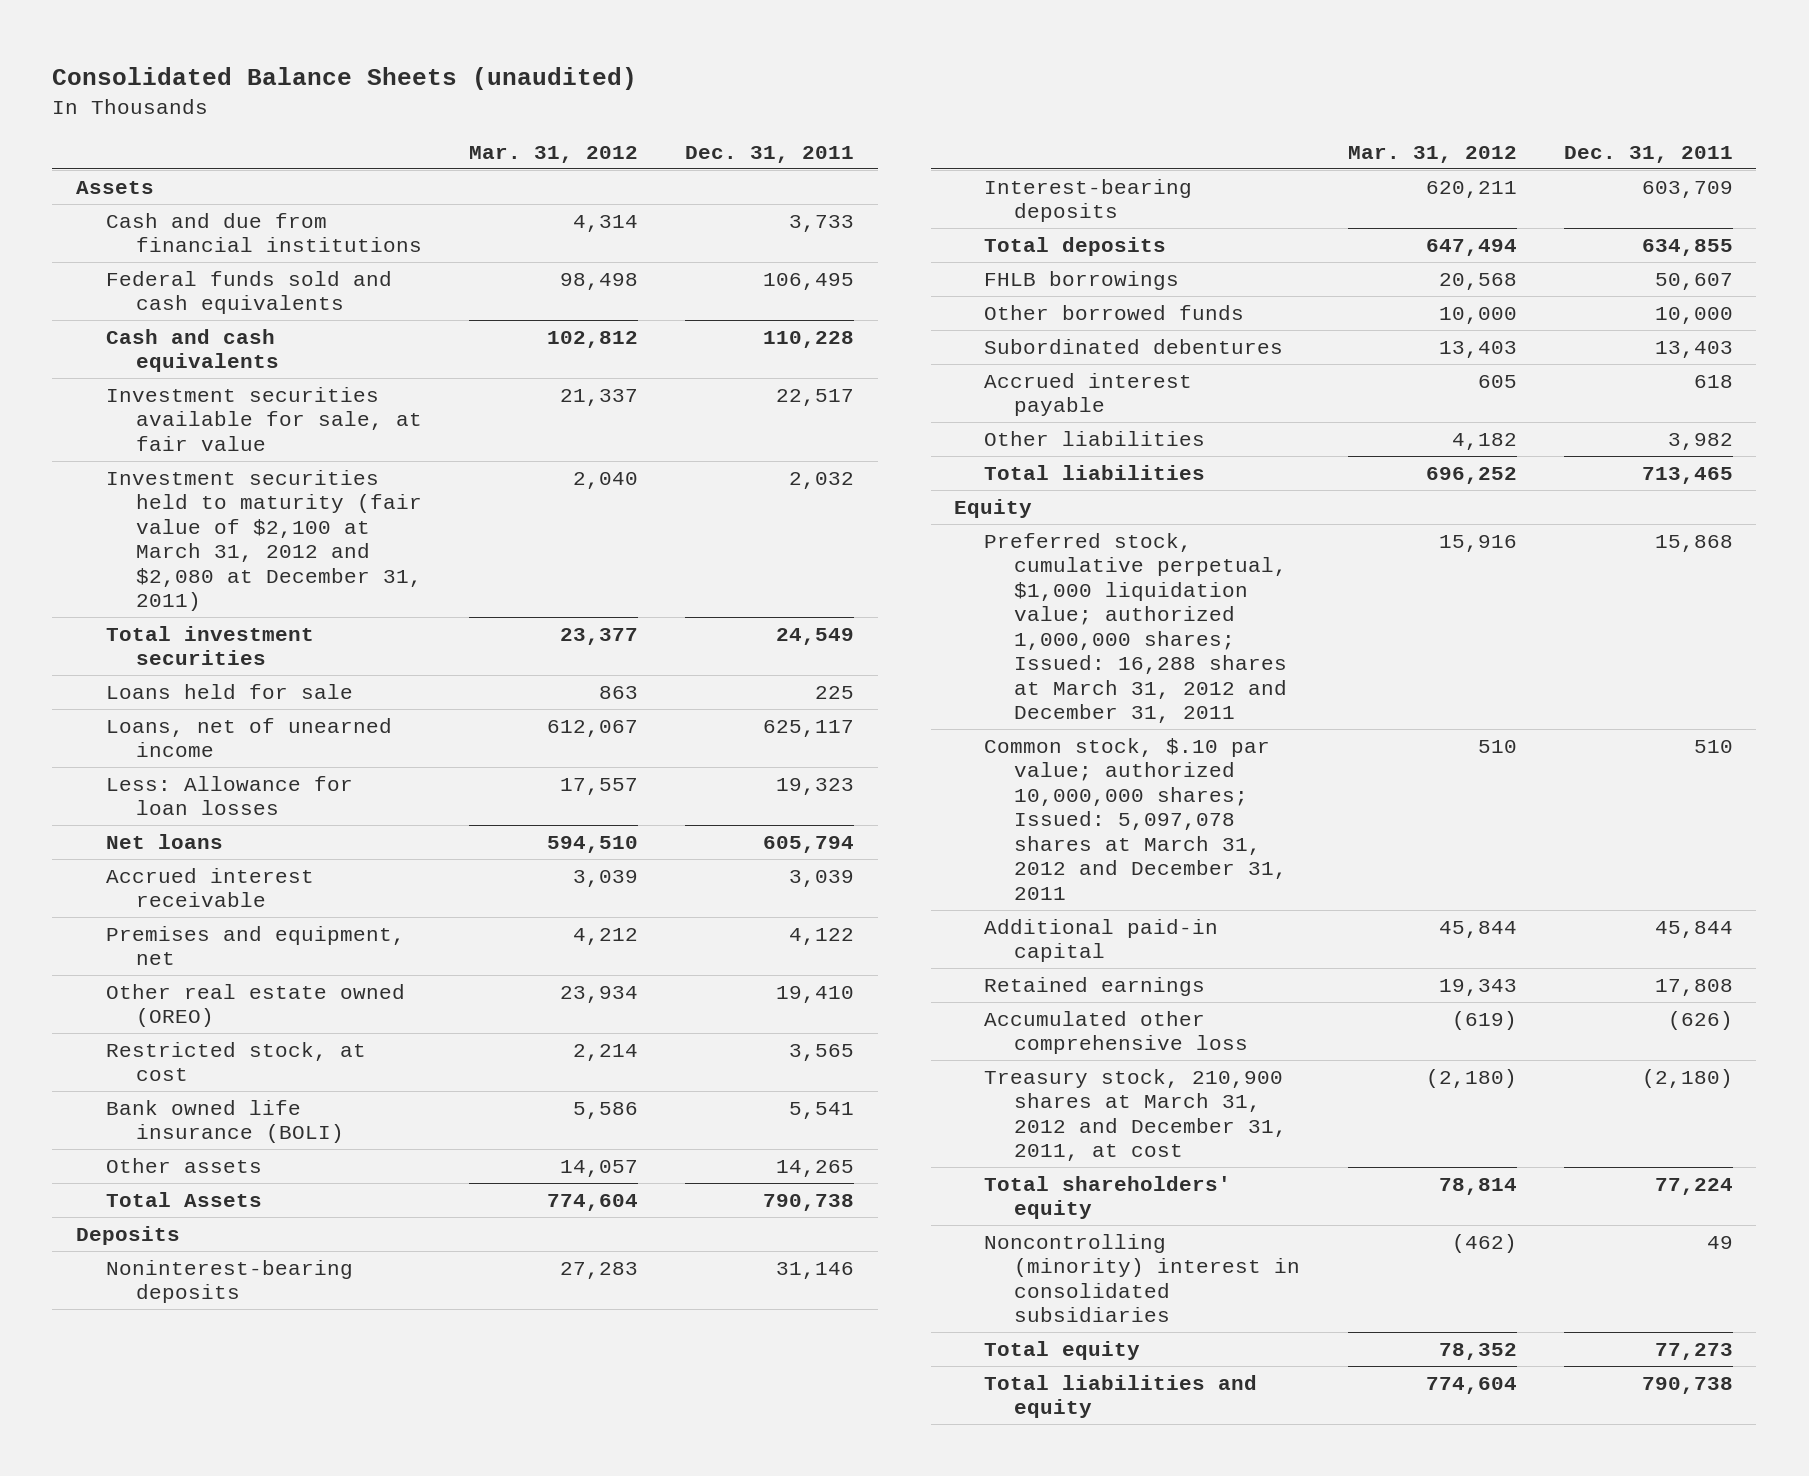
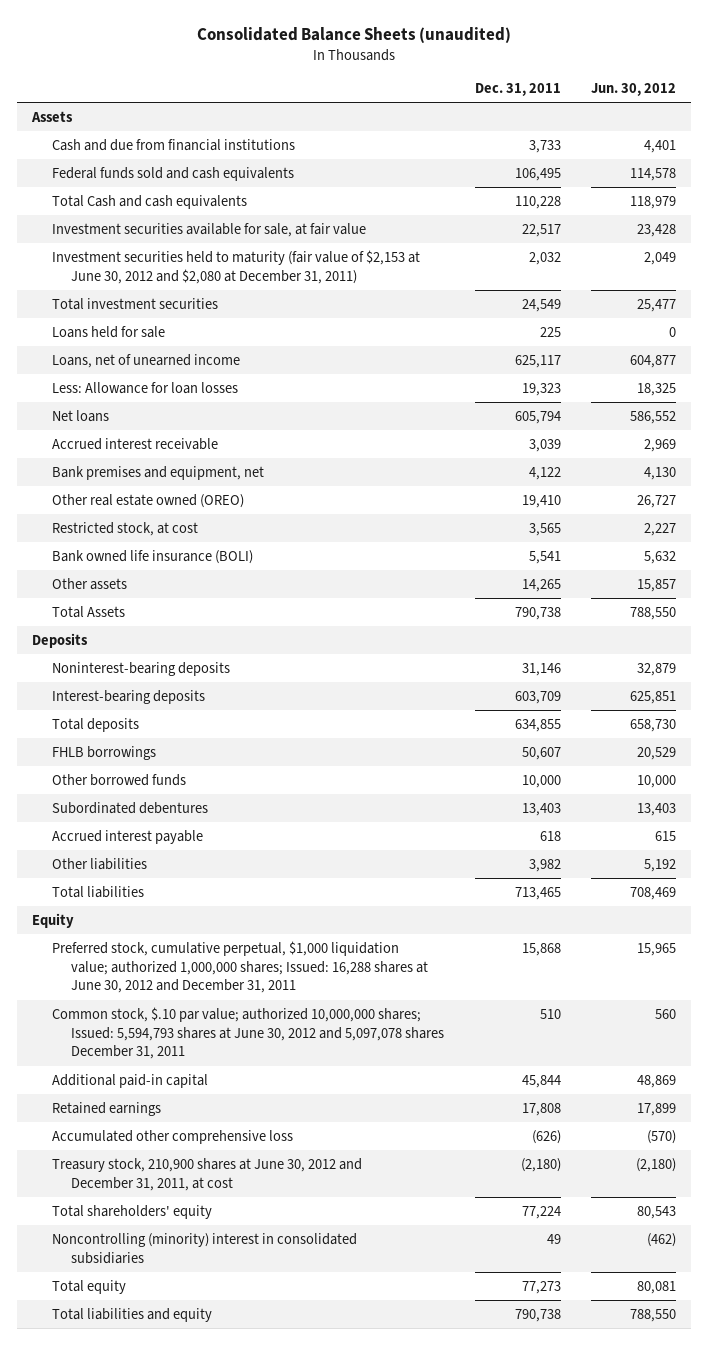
[469,145,639,163] Mar. 31, 2012 -> none
none -> [590,83,676,97] Jun. 30, 2012
[106,328,280,373] Cash and cash equivalents -> [51,194,247,209] Total Cash and cash equivalents
[106,469,423,612] Investment securities held to maturity (fair value of $2,100 at March 31, 2012 and $2,080 at December 31, 2011) -> [51,249,420,284] Investment securities held to maturity (fair value of $2,153 at June 30, 2012 and $2,080 at December 31, 2011)
[106,925,406,966] Premises and equipment, net -> [51,465,264,480] Bank premises and equipment, net
[984,532,1288,724] Preferred stock, cumulative perpetual, $1,000 liquidation value; authorized 1,000,000 shares; Issued: 16,288 shares at March 31, 2012 and December 31, 2011 -> [51,940,429,994] Preferred stock, cumulative perpetual, $1,000 liquidation value; authorized 1,000,000 shares; Issued: 16,288 shares at June 30, 2012 and December 31, 2011
[984,737,1288,900] Common stock, $.10 par value; authorized 10,000,000 shares; Issued: 5,097,078 shares at March 31, 2012 and December 31, 2011 -> [51,1006,445,1060] Common stock, $.10 par value; authorized 10,000,000 shares; Issued: 5,594,793 shares at June 30, 2012 and 5,097,078 shares December 31, 2011
[984,1068,1288,1162] Treasury stock, 210,900 shares at March 31, 2012 and December 31, 2011, at cost -> [51,1157,362,1191] Treasury stock, 210,900 shares at June 30, 2012 and December 31, 2011, at cost

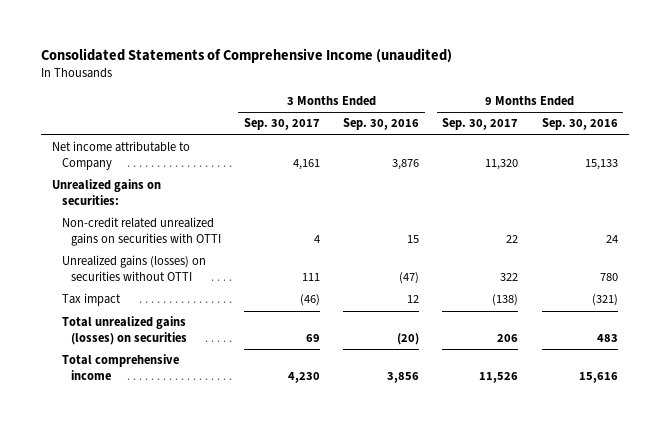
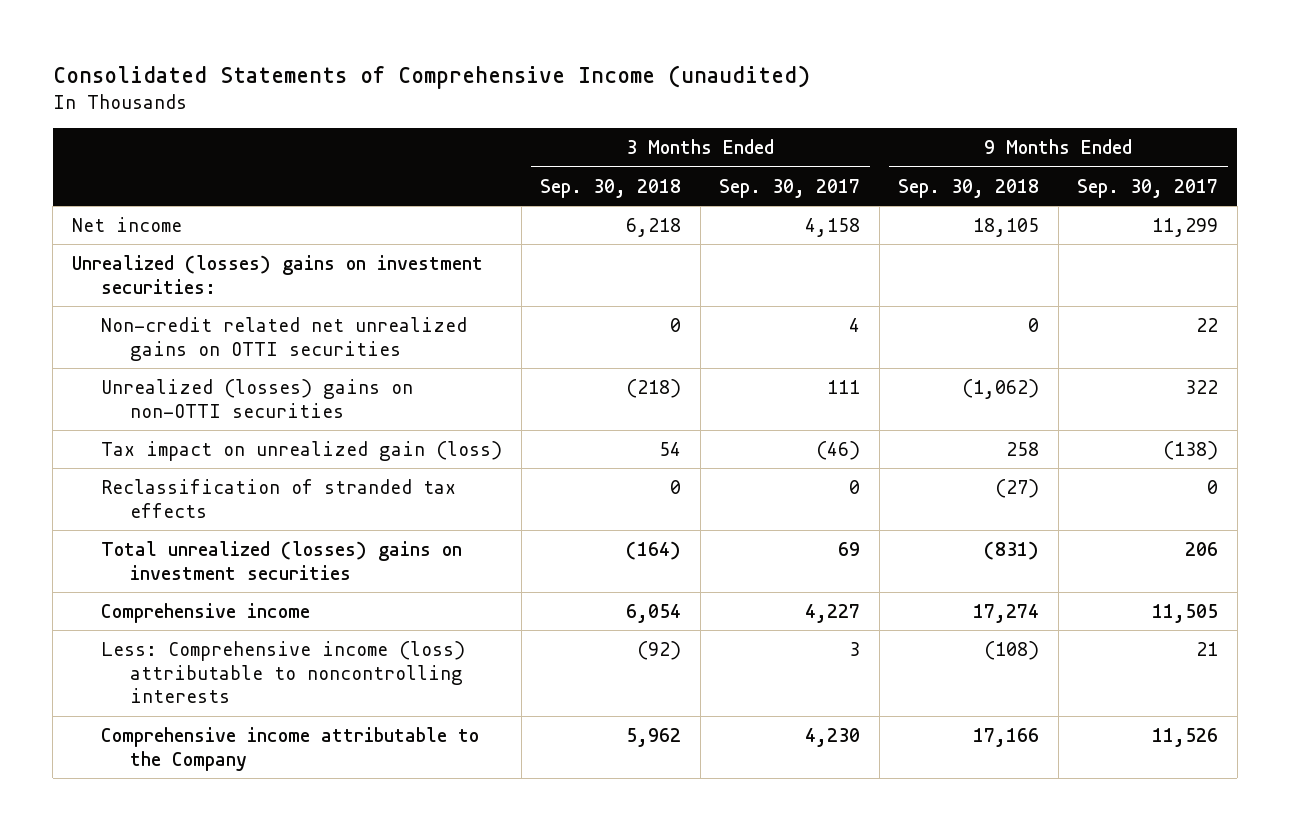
[343,118,420,131] Sep. 30, 2016 -> none
[541,118,618,131] Sep. 30, 2016 -> none
none -> [540,178,682,198] Sep. 30, 2018
none -> [898,178,1040,198] Sep. 30, 2018
[52,141,191,170] Net income attributable to Company -> none
none -> [71,216,182,232] Net income
[52,179,162,205] Unrealized gains on securities: -> [71,254,483,294] Unrealized (losses) gains on investment securities:
[61,217,221,246] Non-credit related unrealized gains on securities with OTTI -> [101,316,468,361] Non-credit related net unrealized gains on OTTI securities
[61,255,206,281] Unrealized gains (losses) on securities without OTTI -> [101,378,414,418] Unrealized (losses) gains on non-OTTI securities
[61,293,121,307] Tax impact -> [101,440,503,461] Tax impact on unrealized gain (loss)
none -> [101,478,457,518] Reclassification of stranded tax effects
[61,316,187,345] Total unrealized gains (losses) on securities -> [101,540,463,580] Total unrealized (losses) gains on investment securities
none -> [101,602,311,623] Comprehensive income
none -> [101,640,466,704] Less: Comprehensive income (loss) attributable to noncontrolling interests
[61,354,179,380] Total comprehensive income -> [101,726,480,771] Comprehensive income attributable to the Company

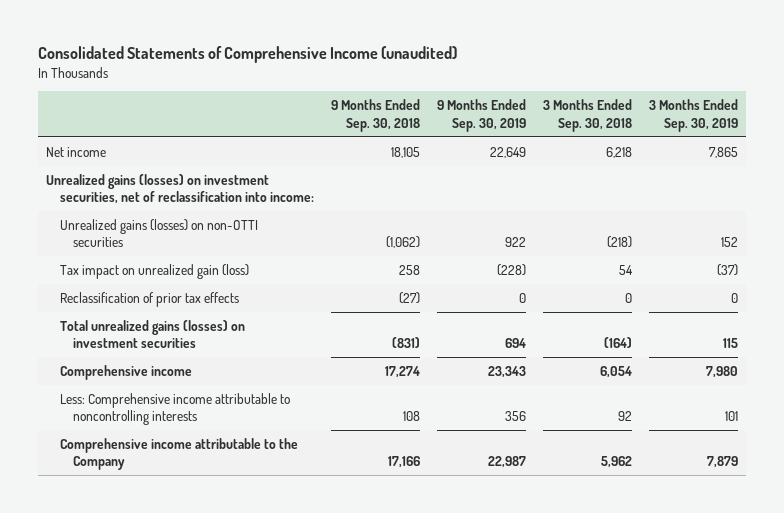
[719,178,861,198] Sep. 30, 2017 -> none
[1077,178,1219,198] Sep. 30, 2017 -> none
none -> [436,99,526,132] 9 Months Ended Sep. 30, 2019
none -> [648,99,738,132] 3 Months Ended Sep. 30, 2019
[101,316,468,361] Non-credit related net unrealized gains on OTTI securities -> none
[71,254,483,294] Unrealized (losses) gains on investment securities: -> [46,173,314,205] Unrealized gains (losses) on investment securities, net of reclassification into income:
[101,378,414,418] Unrealized (losses) gains on non-OTTI securities -> [59,218,258,248] Unrealized gains (losses) on non-OTTI securities
[101,478,457,518] Reclassification of stranded tax effects -> [59,291,239,307] Reclassification of prior tax effects
[101,540,463,580] Total unrealized (losses) gains on investment securities -> [59,319,245,349] Total unrealized gains (losses) on investment securities
[101,640,466,704] Less: Comprehensive income (loss) attributable to noncontrolling interests -> [59,392,290,426] Less: Comprehensive income attributable to noncontrolling interests
[637,640,682,660] (92) -> [617,411,632,422] 92
[984,640,1040,660] (108) -> [402,411,420,422] 108

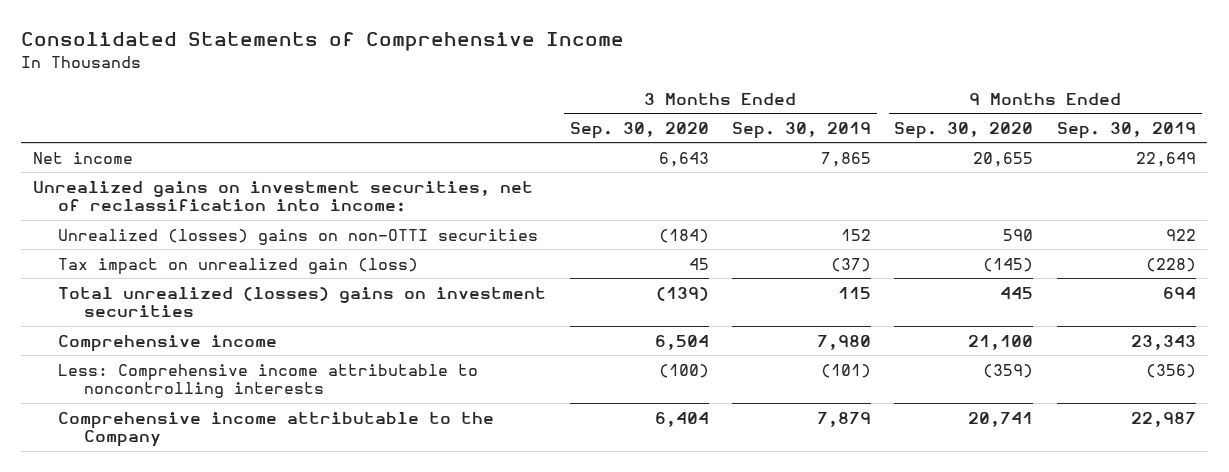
[37,46,457,64] Consolidated Statements of Comprehensive Income (unaudited) -> [21,32,625,52] Consolidated Statements of Comprehensive Income
[330,99,420,132] 9 Months Ended Sep. 30, 2018 -> none
[542,99,632,132] 3 Months Ended Sep. 30, 2018 -> none
none -> [569,121,709,139] Sep. 30, 2020
none -> [894,121,1034,139] Sep. 30, 2020
[46,173,314,205] Unrealized gains (losses) on investment securities, net of reclassification into income: -> [33,180,534,213] Unrealized gains on investment securities, net of reclassification into income:
[59,218,258,248] Unrealized gains (losses) on non-OTTI securities -> [58,228,539,245] Unrealized (losses) gains on non-OTTI securities
[59,291,239,307] Reclassification of prior tax effects -> none
[59,319,245,349] Total unrealized gains (losses) on investment securities -> [58,286,547,318] Total unrealized (losses) gains on investment securities
[504,411,526,422] 356 -> [1145,363,1196,378] (356)
[724,411,738,422] 101 -> [821,363,872,378] (101)

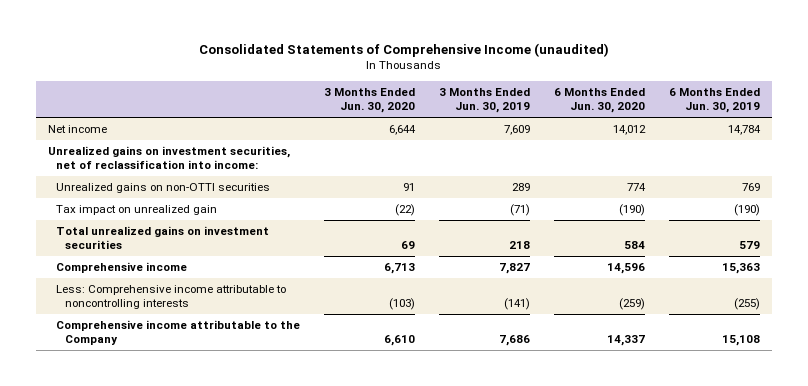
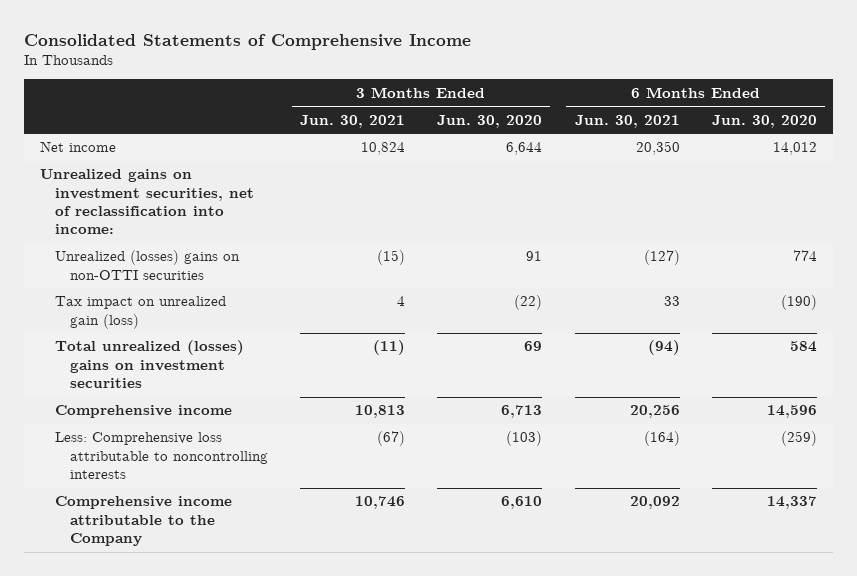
[198,42,609,57] Consolidated Statements of Comprehensive Income (unaudited) -> [23,33,471,50] Consolidated Statements of Comprehensive Income
[439,87,531,114] 3 Months Ended Jun. 30, 2019 -> none
[668,87,760,114] 6 Months Ended Jun. 30, 2019 -> none
none -> [300,114,406,128] Jun. 30, 2021
none -> [574,114,680,128] Jun. 30, 2021
[56,183,271,194] Unrealized gains on non-OTTI securities -> [54,250,240,280] Unrealized (losses) gains on non-OTTI securities
[56,205,218,216] Tax impact on unrealized gain -> [54,296,226,329] Tax impact on unrealized gain (loss)
[56,226,270,250] Total unrealized gains on investment securities -> [54,340,244,389] Total unrealized (losses) gains on investment securities
[56,285,287,310] Less: Comprehensive income attributable to noncontrolling interests -> [54,432,268,480] Less: Comprehensive loss attributable to noncontrolling interests

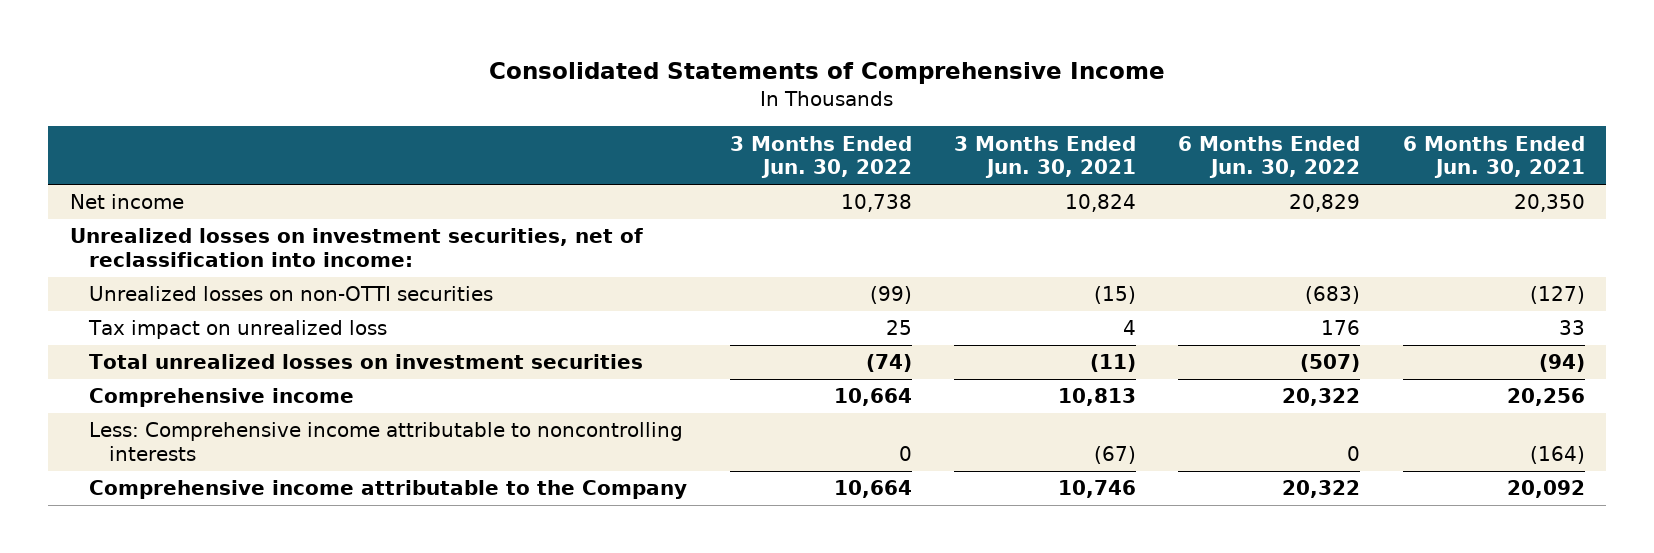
[437,114,543,128] Jun. 30, 2020 -> none
[711,114,817,128] Jun. 30, 2020 -> none
none -> [729,135,912,179] 3 Months Ended Jun. 30, 2022
none -> [1178,135,1361,179] 6 Months Ended Jun. 30, 2022
[39,169,254,235] Unrealized gains on investment securities, net of reclassification into income: -> [69,228,643,268] Unrealized losses on investment securities, net of reclassification into income:
[54,250,240,280] Unrealized (losses) gains on non-OTTI securities -> [89,286,494,302] Unrealized losses on non-OTTI securities
[54,296,226,329] Tax impact on unrealized gain (loss) -> [88,320,388,340] Tax impact on unrealized loss
[54,340,244,389] Total unrealized (losses) gains on investment securities -> [89,354,644,370] Total unrealized losses on investment securities
[54,432,268,480] Less: Comprehensive loss attributable to noncontrolling interests -> [89,422,684,462] Less: Comprehensive income attributable to noncontrolling interests

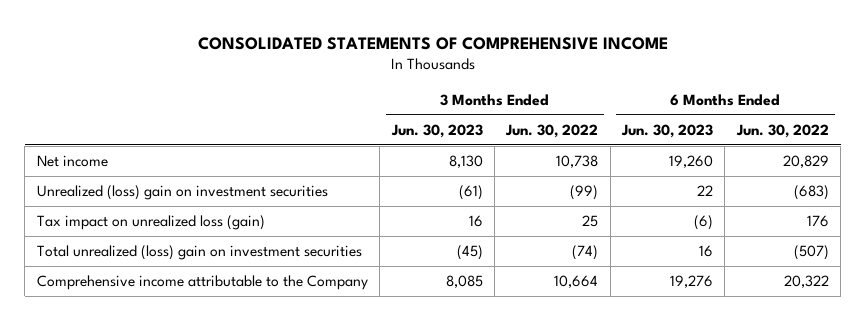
[489,62,1166,85] Consolidated Statements of Comprehensive Income -> [197,36,668,50] CONSOLIDATED STATEMENTS OF COMPREHENSIVE INCOME
[954,135,1137,179] 3 Months Ended Jun. 30, 2021 -> none
[1402,135,1585,179] 6 Months Ended Jun. 30, 2021 -> none
none -> [390,123,483,138] Jun. 30, 2023
none -> [621,123,714,138] Jun. 30, 2023
[69,228,643,268] Unrealized losses on investment securities, net of reclassification into income: -> none
[89,388,355,408] Comprehensive income -> none
[89,422,684,462] Less: Comprehensive income attributable to noncontrolling interests -> none
[89,286,494,302] Unrealized losses on non-OTTI securities -> [36,185,328,201] Unrealized (loss) gain on investment securities
[88,320,388,340] Tax impact on unrealized loss -> [36,215,265,231] Tax impact on unrealized loss (gain)
[89,354,644,370] Total unrealized losses on investment securities -> [36,245,362,261] Total unrealized (loss) gain on investment securities

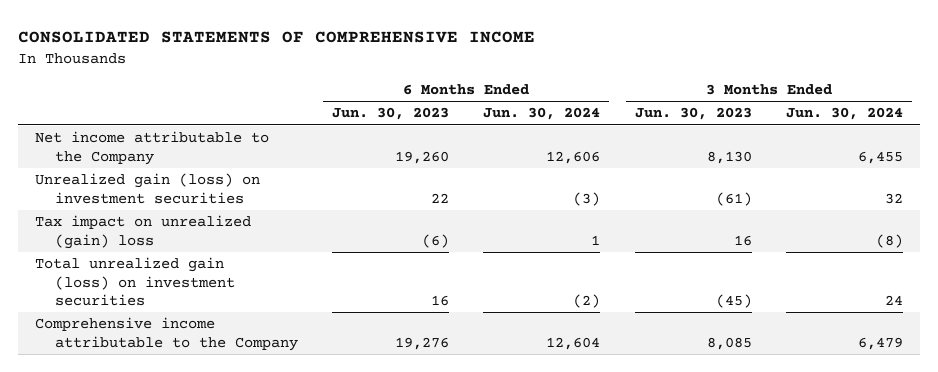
[505,123,599,138] Jun. 30, 2022 -> none
[735,123,829,138] Jun. 30, 2022 -> none
none -> [483,107,601,121] Jun. 30, 2024
none -> [786,107,904,121] Jun. 30, 2024
[36,155,108,168] Net income -> [35,131,270,165] Net income attributable to the Company
[36,185,328,201] Unrealized (loss) gain on investment securities -> [35,173,261,204] Unrealized gain (loss) on investment securities
[36,215,265,231] Tax impact on unrealized loss (gain) -> [35,215,252,249] Tax impact on unrealized (gain) loss
[36,245,362,261] Total unrealized (loss) gain on investment securities -> [35,257,235,307] Total unrealized gain (loss) on investment securities

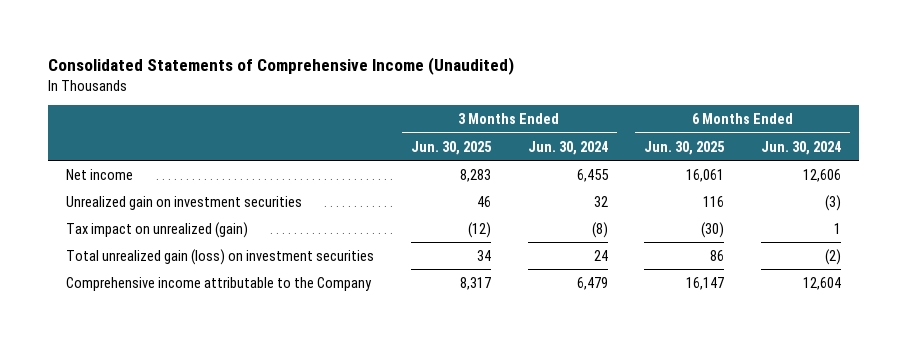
[17,30,535,43] CONSOLIDATED STATEMENTS OF COMPREHENSIVE INCOME -> [48,56,515,75] Consolidated Statements of Comprehensive Income (Unaudited)
[331,107,449,121] Jun. 30, 2023 -> none
[634,107,752,121] Jun. 30, 2023 -> none
none -> [411,140,493,155] Jun. 30, 2025
none -> [644,140,726,155] Jun. 30, 2025
[35,131,270,165] Net income attributable to the Company -> [66,168,134,180] Net income
[35,173,261,204] Unrealized gain (loss) on investment securities -> [66,195,303,210] Unrealized gain on investment securities
[35,215,252,249] Tax impact on unrealized (gain) loss -> [66,221,249,238] Tax impact on unrealized (gain)

